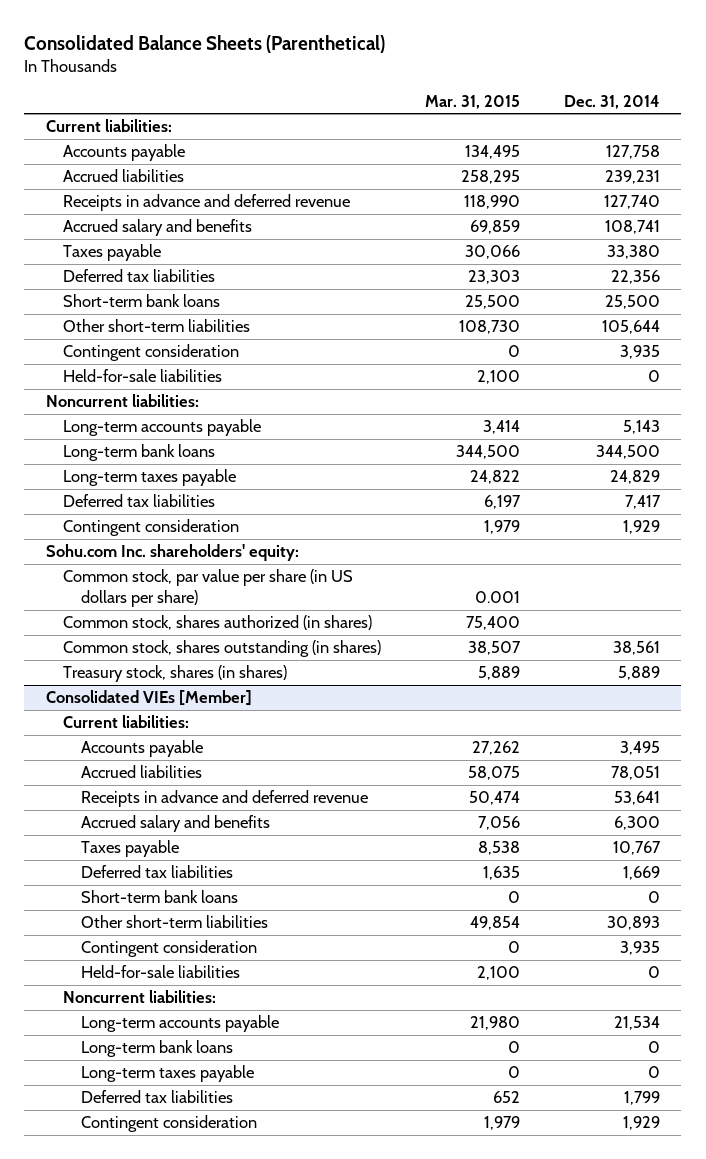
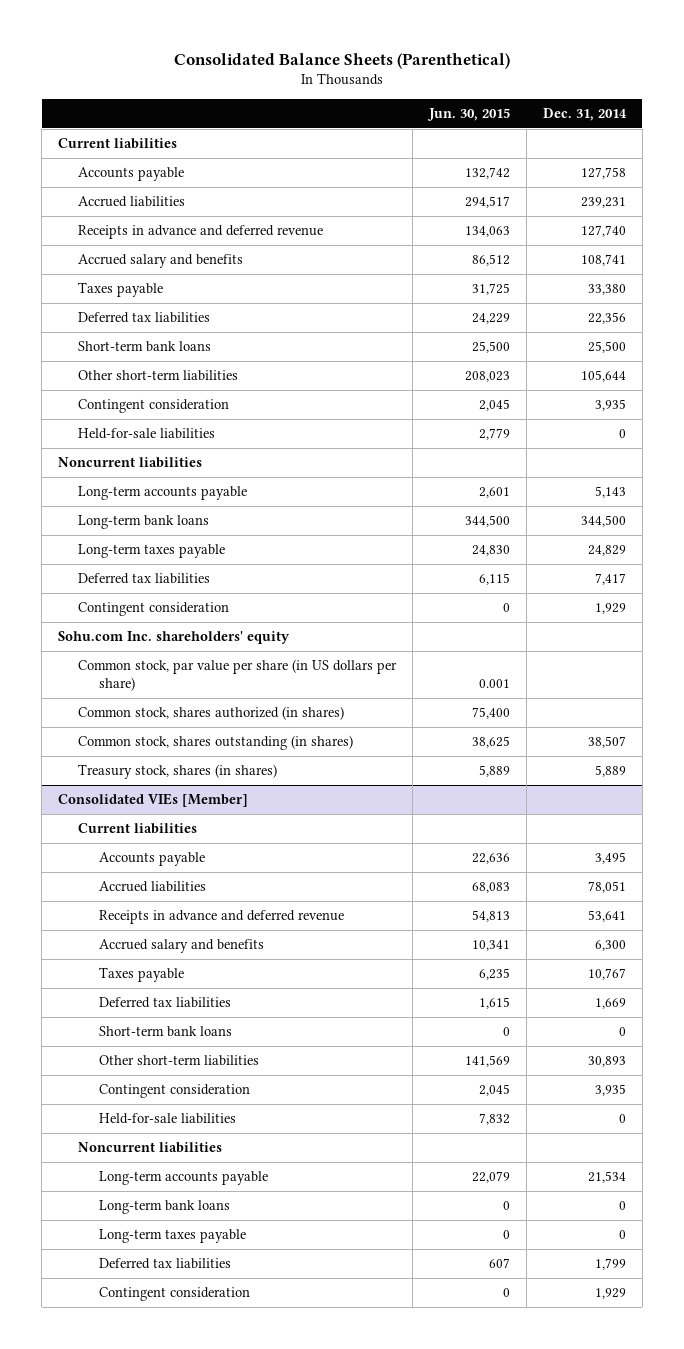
[425,94,521,109] Mar. 31, 2015 -> none
none -> [427,108,511,122] Jun. 30, 2015
[45,119,172,133] Current liabilities: -> [58,138,178,150] Current liabilities
[45,394,199,408] Noncurrent liabilities: -> [58,457,203,469] Noncurrent liabilities
[45,544,299,562] Sohu.com Inc. shareholders' equity: -> [58,631,291,645] Sohu.com Inc. shareholders' equity
[612,641,660,656] 38,561 -> [587,736,626,749] 38,507
[63,715,190,729] Current liabilities: -> [78,823,198,835] Current liabilities
[63,990,217,1004] Noncurrent liabilities: -> [78,1142,223,1154] Noncurrent liabilities

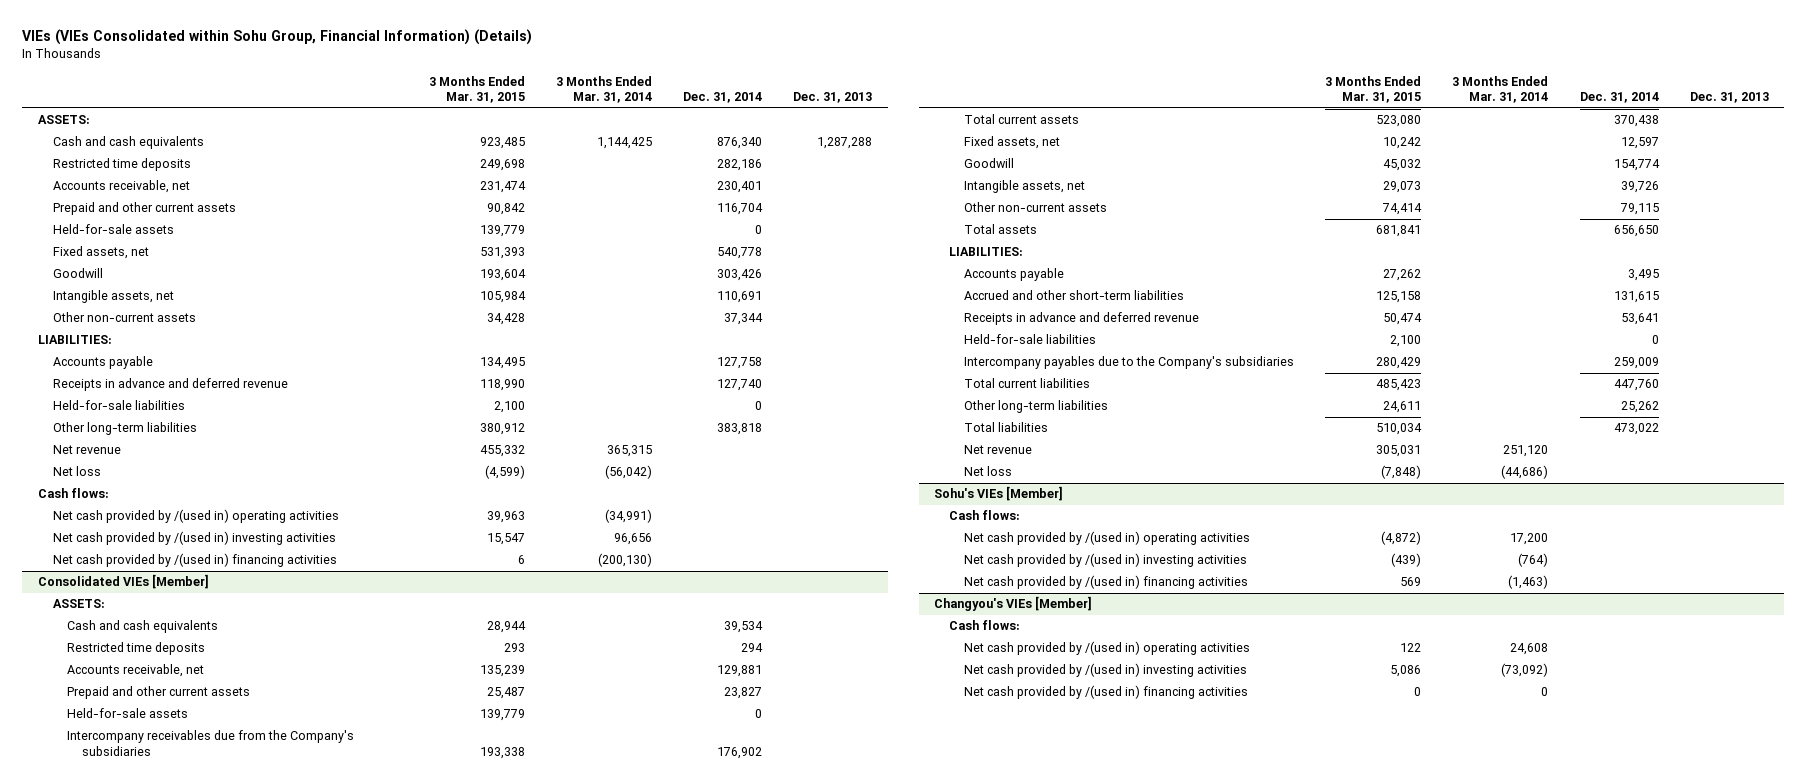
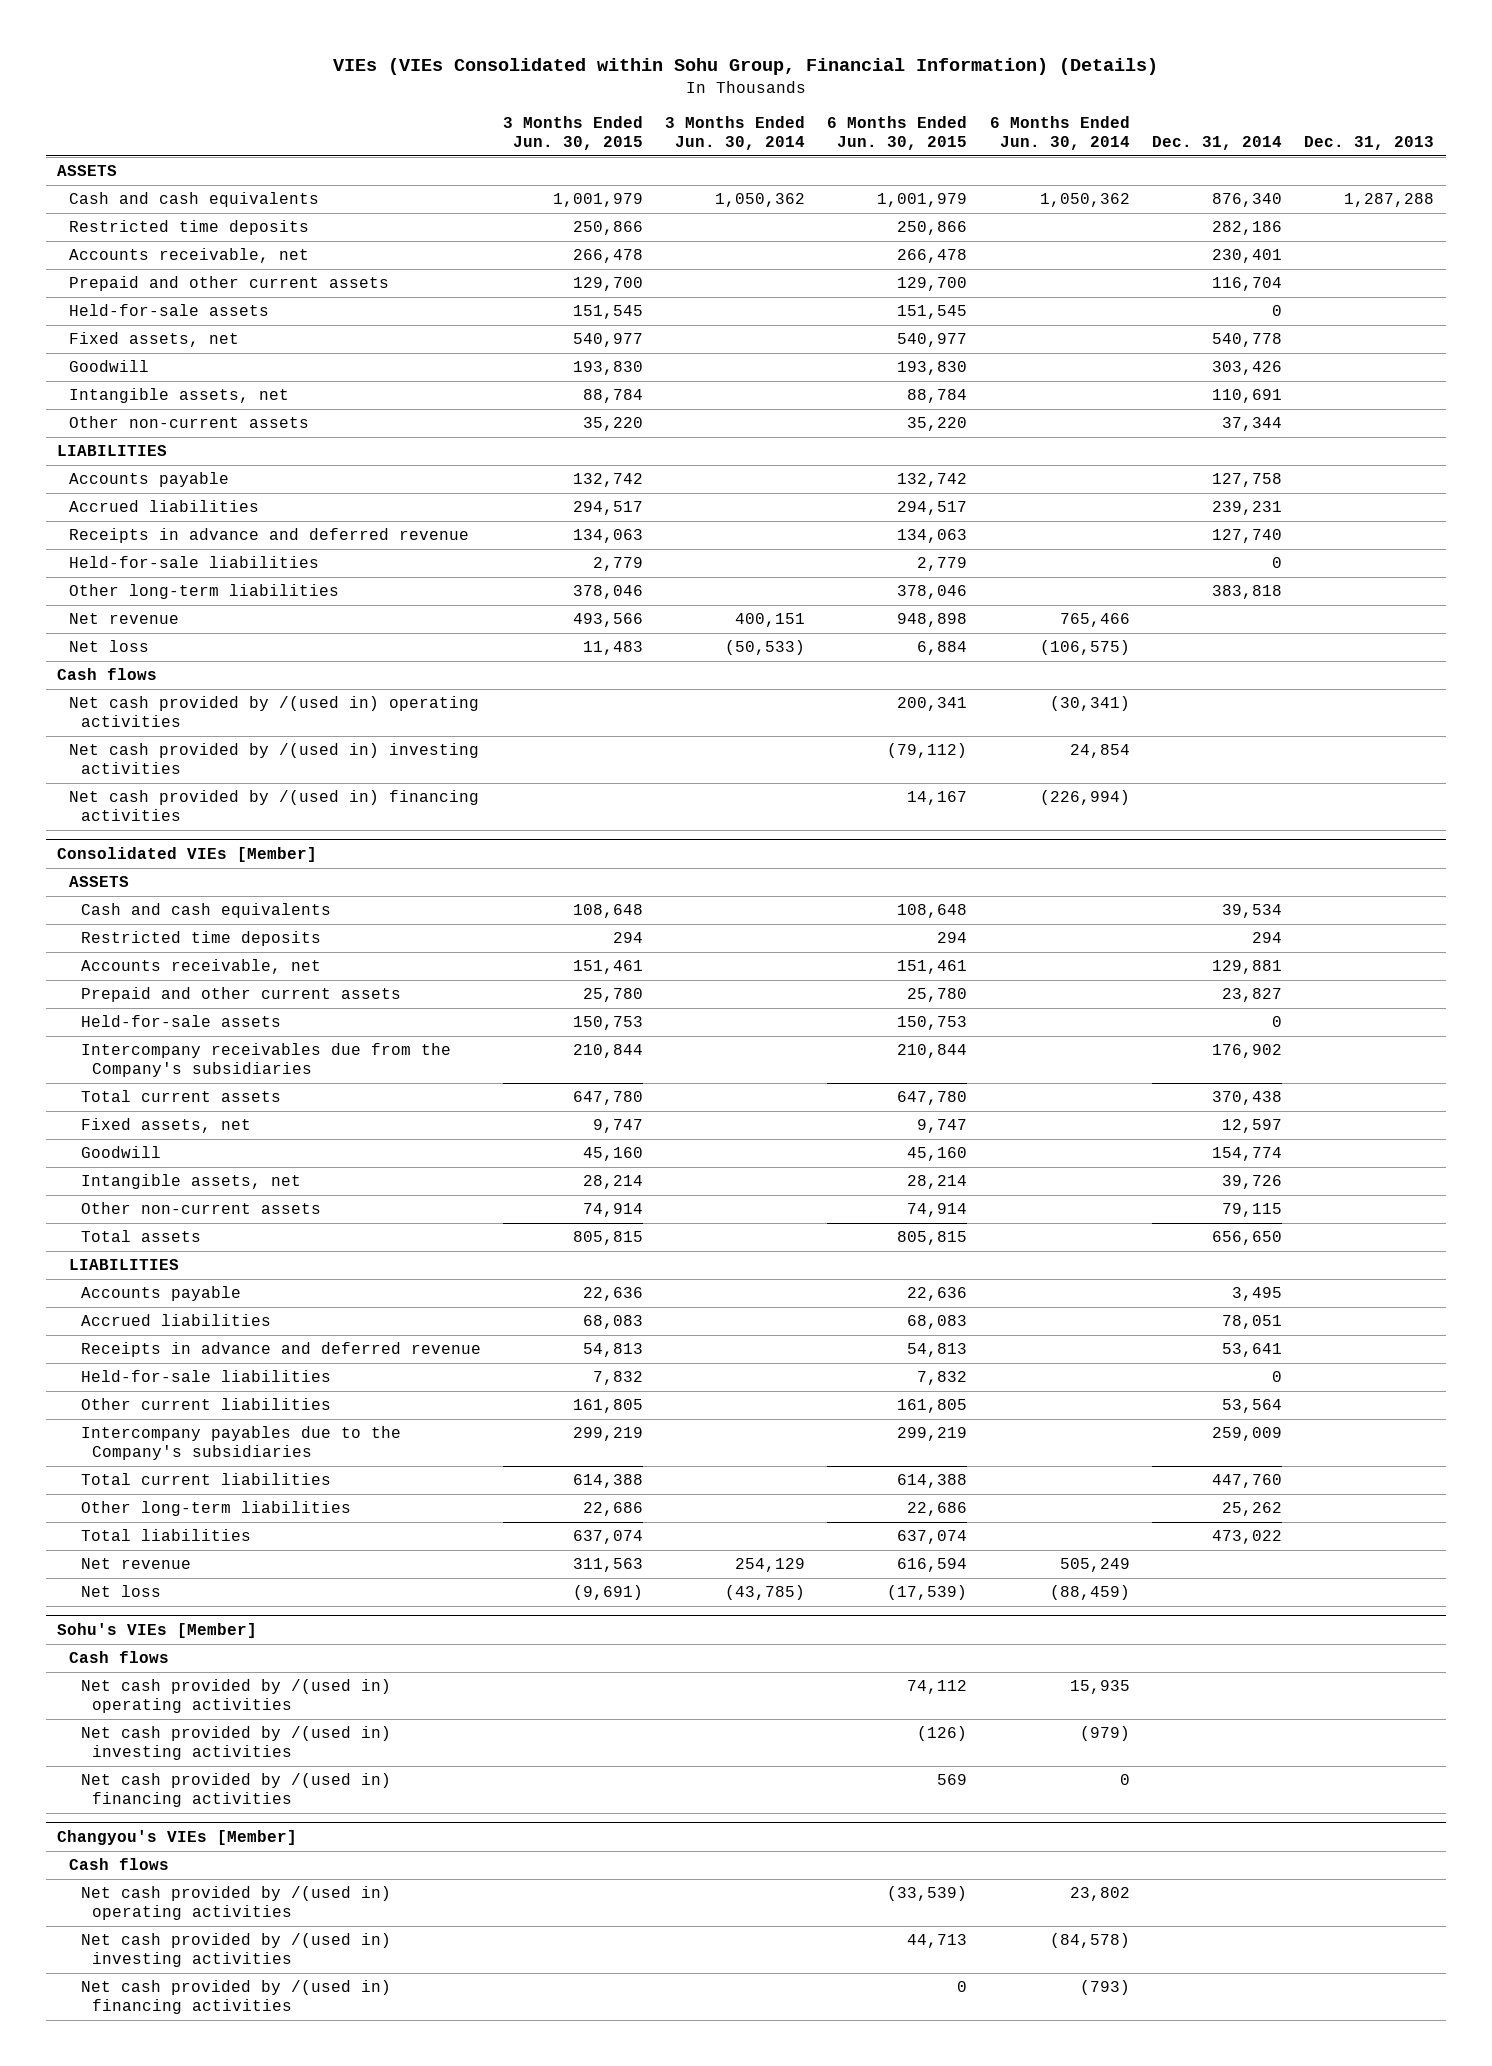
[428,75,525,104] 3 Months Ended Mar. 31, 2015 -> none
[555,75,652,104] 3 Months Ended Mar. 31, 2014 -> none
none -> [502,116,643,150] 3 Months Ended Jun. 30, 2015
none -> [665,116,806,150] 3 Months Ended Jun. 30, 2014
none -> [827,116,968,150] 6 Months Ended Jun. 30, 2015
none -> [989,116,1130,150] 6 Months Ended Jun. 30, 2014
[37,115,90,125] ASSETS: -> [57,165,118,177] ASSETS
[37,335,112,345] LIABILITIES: -> [57,445,168,457] LIABILITIES
none -> [69,500,260,513] Accrued liabilities
[37,488,109,499] Cash flows: -> [57,668,158,681] Cash flows
[52,599,105,609] ASSETS: -> [69,876,130,888] ASSETS
[949,247,1024,257] LIABILITIES: -> [69,1259,180,1271] LIABILITIES
[963,290,1184,301] Accrued and other short-term liabilities -> none
none -> [80,1314,271,1327] Accrued liabilities
none -> [80,1398,331,1411] Other current liabilities
[949,510,1021,521] Cash flows: -> [69,1651,170,1664] Cash flows
[949,620,1021,631] Cash flows: -> [69,1858,170,1871] Cash flows

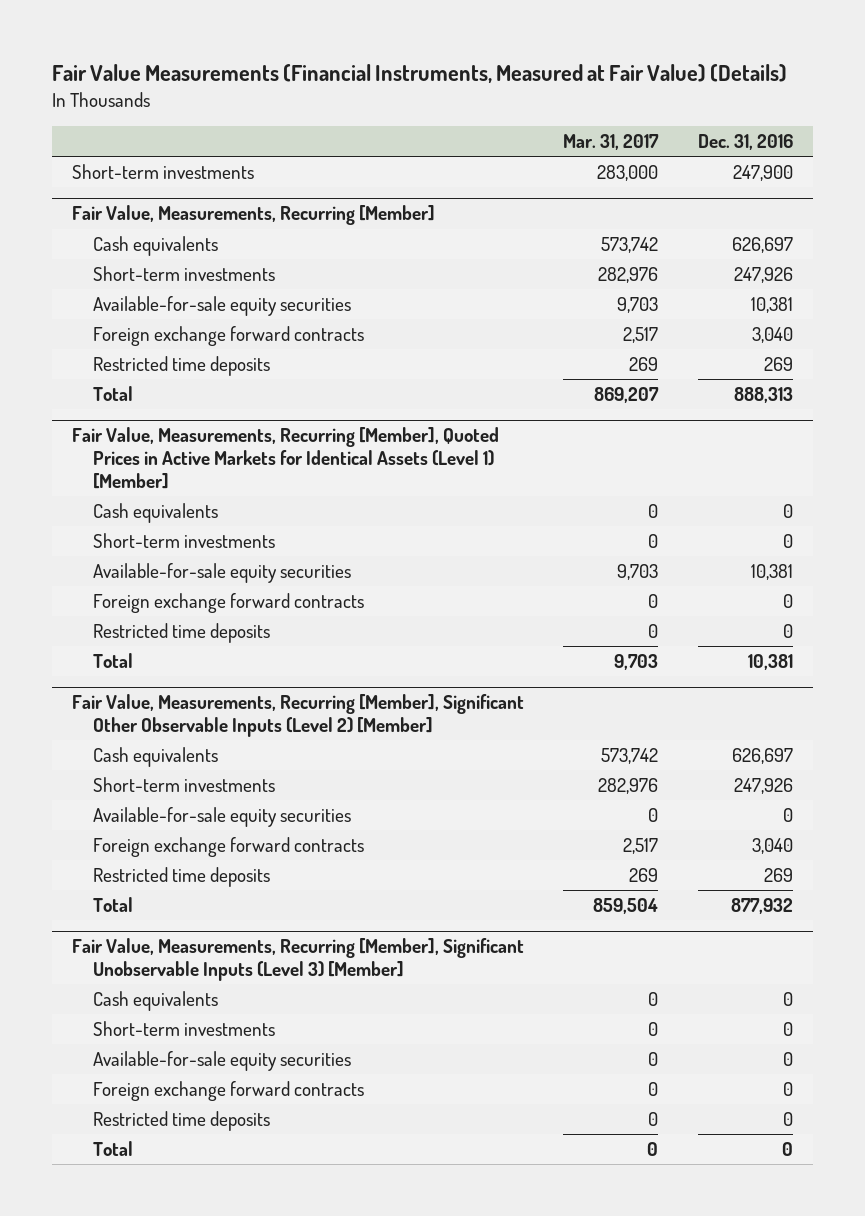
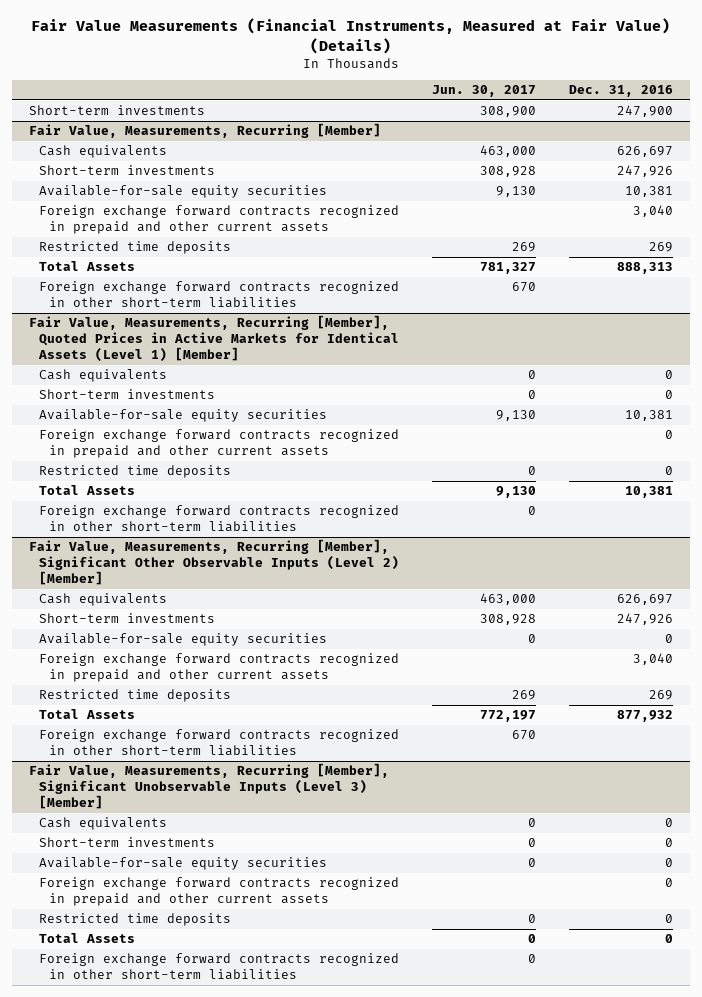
[563,133,660,150] Mar. 31, 2017 -> none
none -> [432,85,537,98] Jun. 30, 2017
[93,326,365,347] Foreign exchange forward contracts -> [39,205,400,235] Foreign exchange forward contracts recognized in prepaid and other current assets
[93,386,134,402] Total -> [39,261,136,272] Total Assets
none -> [39,281,400,309] Foreign exchange forward contracts recognized in other short-term liabilities
[93,593,365,614] Foreign exchange forward contracts -> [39,429,400,459] Foreign exchange forward contracts recognized in prepaid and other current assets
[93,653,134,669] Total -> [39,485,136,496] Total Assets
none -> [39,505,400,533] Foreign exchange forward contracts recognized in other short-term liabilities
[93,837,365,858] Foreign exchange forward contracts -> [39,653,400,683] Foreign exchange forward contracts recognized in prepaid and other current assets
[93,897,134,913] Total -> [39,709,136,720] Total Assets
none -> [39,729,400,757] Foreign exchange forward contracts recognized in other short-term liabilities
[93,1081,365,1102] Foreign exchange forward contracts -> [39,877,400,907] Foreign exchange forward contracts recognized in prepaid and other current assets
[93,1141,134,1157] Total -> [39,933,136,944] Total Assets
none -> [39,953,400,981] Foreign exchange forward contracts recognized in other short-term liabilities

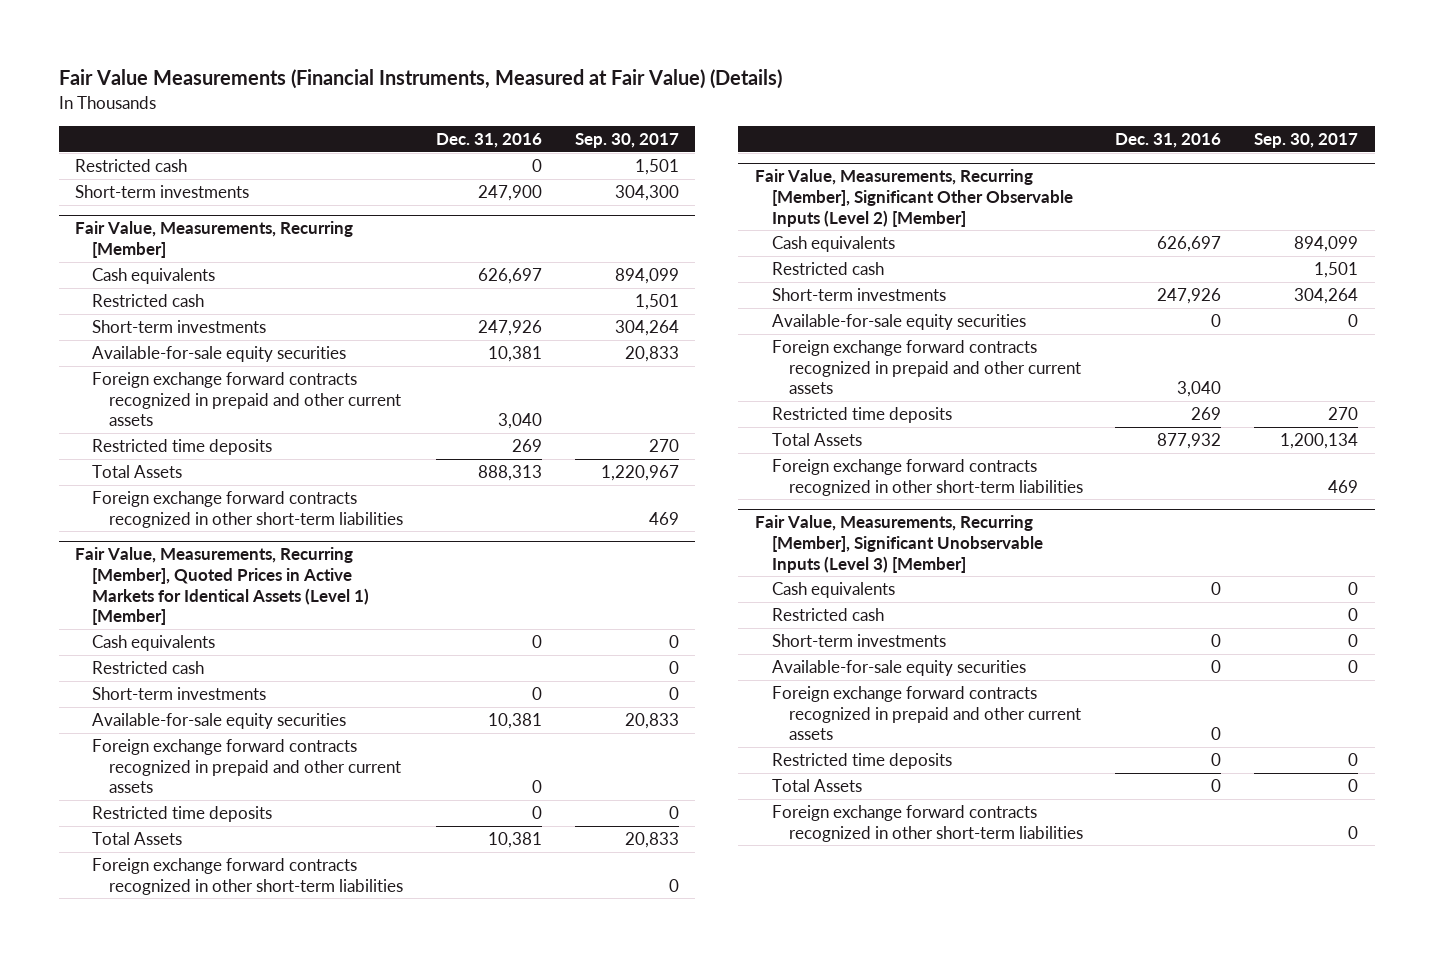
[432,85,537,98] Jun. 30, 2017 -> none
none -> [574,132,679,148] Sep. 30, 2017
none -> [75,159,188,173] Restricted cash
none -> [92,294,205,308] Restricted cash
none -> [92,661,205,675] Restricted cash
none -> [771,262,884,276] Restricted cash
none -> [771,608,884,622] Restricted cash

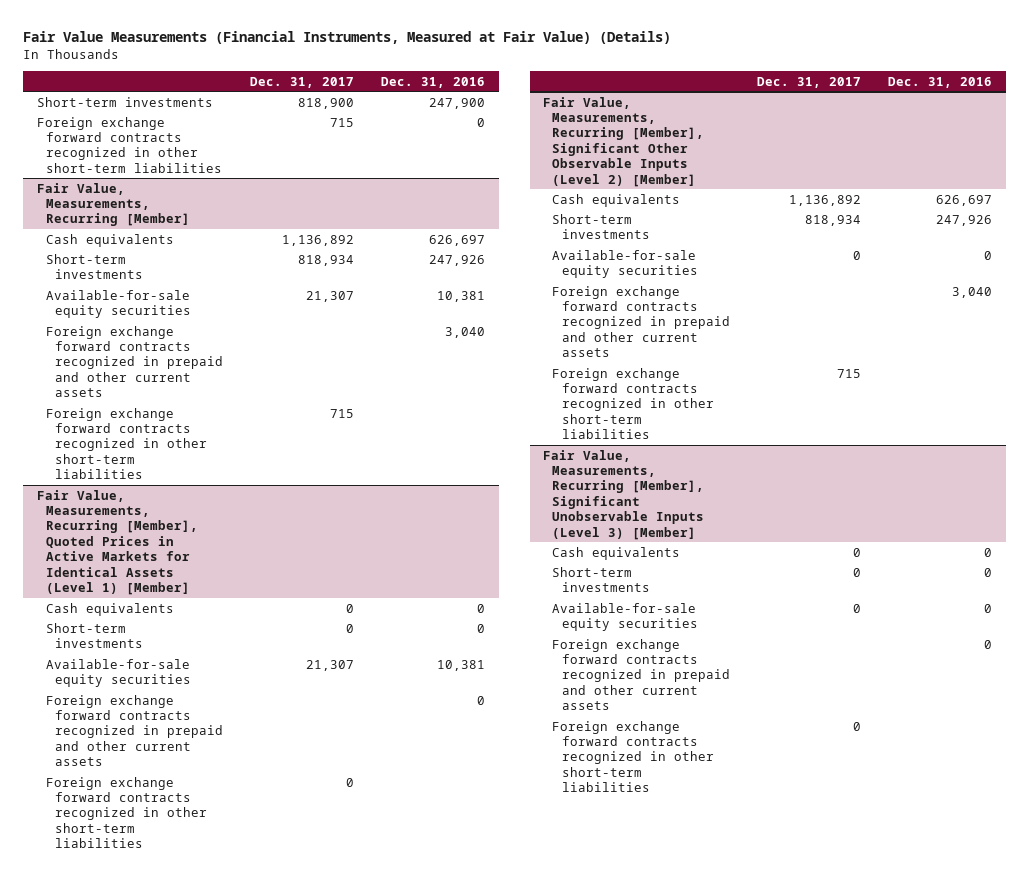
[574,132,679,148] Sep. 30, 2017 -> none
none -> [249,76,354,88] Dec. 31, 2017
[75,159,188,173] Restricted cash -> none
none -> [36,116,222,173] Foreign exchange forward contracts recognized in other short-term liabilities
[92,294,205,308] Restricted cash -> none
[92,439,273,456] Restricted time deposits -> none
[92,465,183,479] Total Assets -> none
[92,661,205,675] Restricted cash -> none
[92,806,273,823] Restricted time deposits -> none
[92,832,183,846] Total Assets -> none
[771,262,884,276] Restricted cash -> none
[771,407,952,424] Restricted time deposits -> none
[771,433,862,447] Total Assets -> none
[771,608,884,622] Restricted cash -> none
[771,753,952,770] Restricted time deposits -> none
[771,779,862,793] Total Assets -> none

